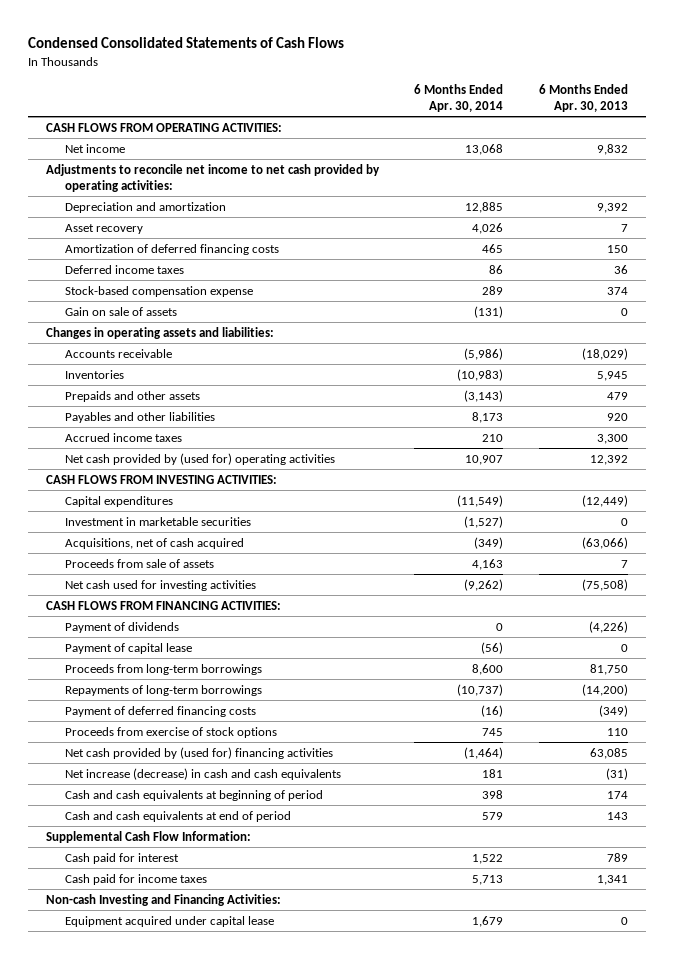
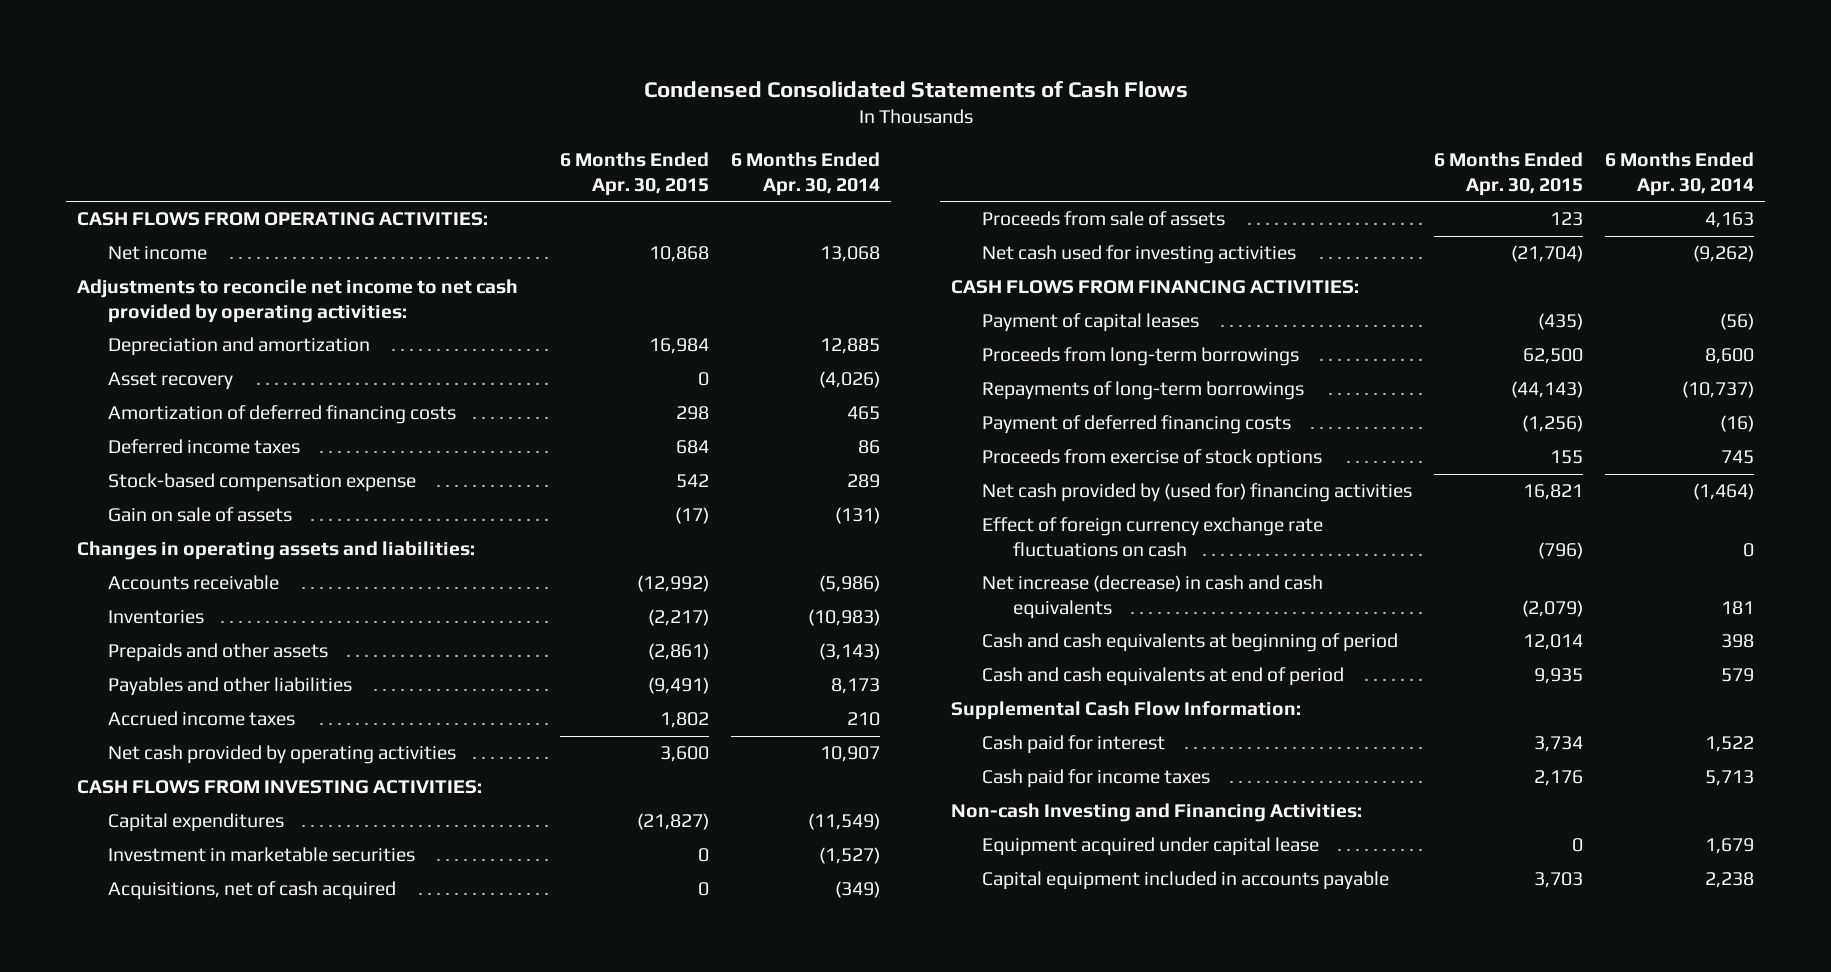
[539,83,629,113] 6 Months Ended Apr. 30, 2013 -> none
none -> [559,152,709,196] 6 Months Ended Apr. 30, 2015
[472,222,504,234] 4,026 -> [818,371,880,389] (4,026)
[65,452,336,465] Net cash provided by (used for) operating activities -> [107,745,456,765] Net cash provided by operating activities
[65,621,180,633] Payment of dividends -> none
[65,642,193,654] Payment of capital lease -> [982,313,1200,333] Payment of capital leases
none -> [982,517,1324,557] Effect of foreign currency exchange rate fluctuations on cash
none -> [982,871,1390,891] Capital equipment included in accounts payable

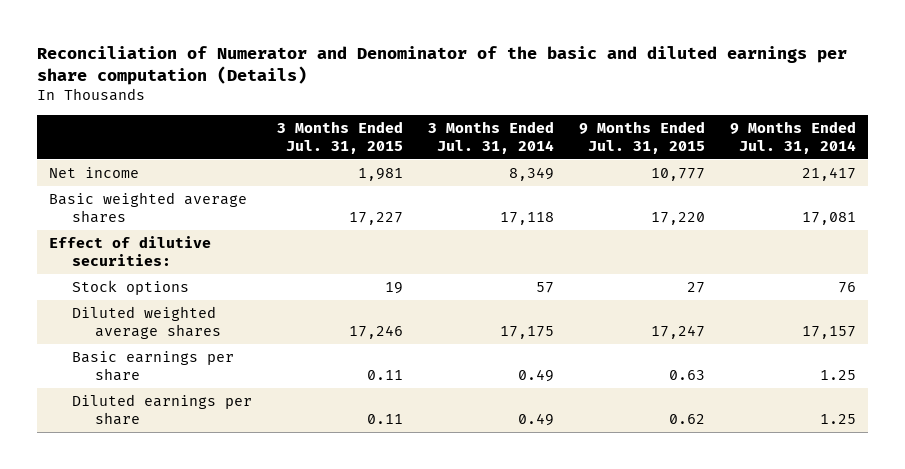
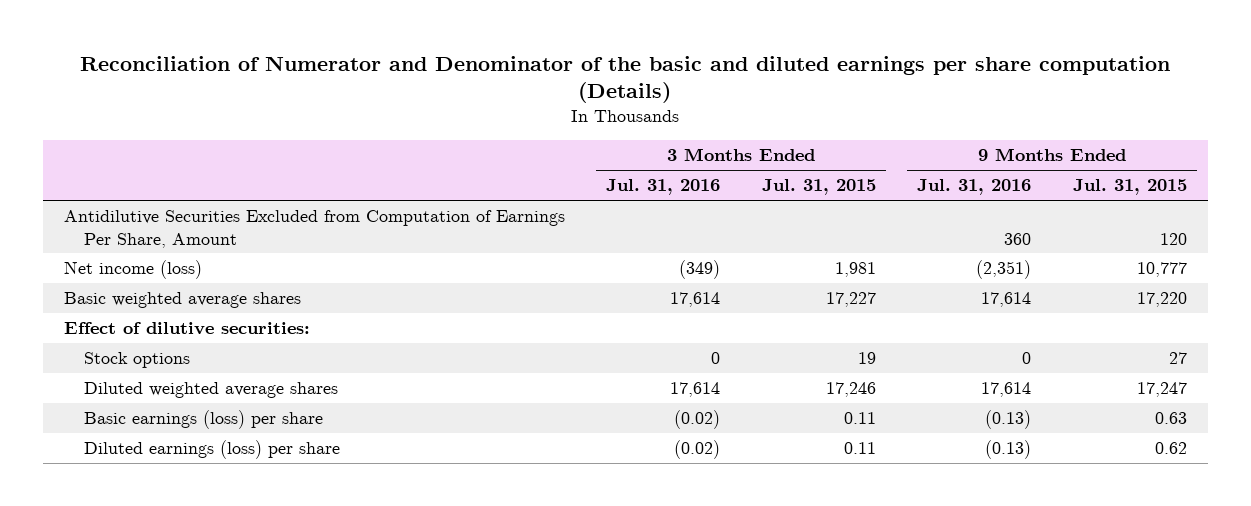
[427,120,554,154] 3 Months Ended Jul. 31, 2014 -> none
[729,120,856,154] 9 Months Ended Jul. 31, 2014 -> none
none -> [606,179,721,196] Jul. 31, 2016
none -> [917,179,1032,196] Jul. 31, 2016
none -> [63,210,565,248] Antidilutive Securities Excluded from Computation of Earnings Per Share, Amount
[49,166,140,178] Net income -> [63,260,202,280] Net income (loss)
[71,350,234,381] Basic earnings per share -> [84,410,324,430] Basic earnings (loss) per share
[71,393,252,425] Diluted earnings per share -> [84,440,341,460] Diluted earnings (loss) per share

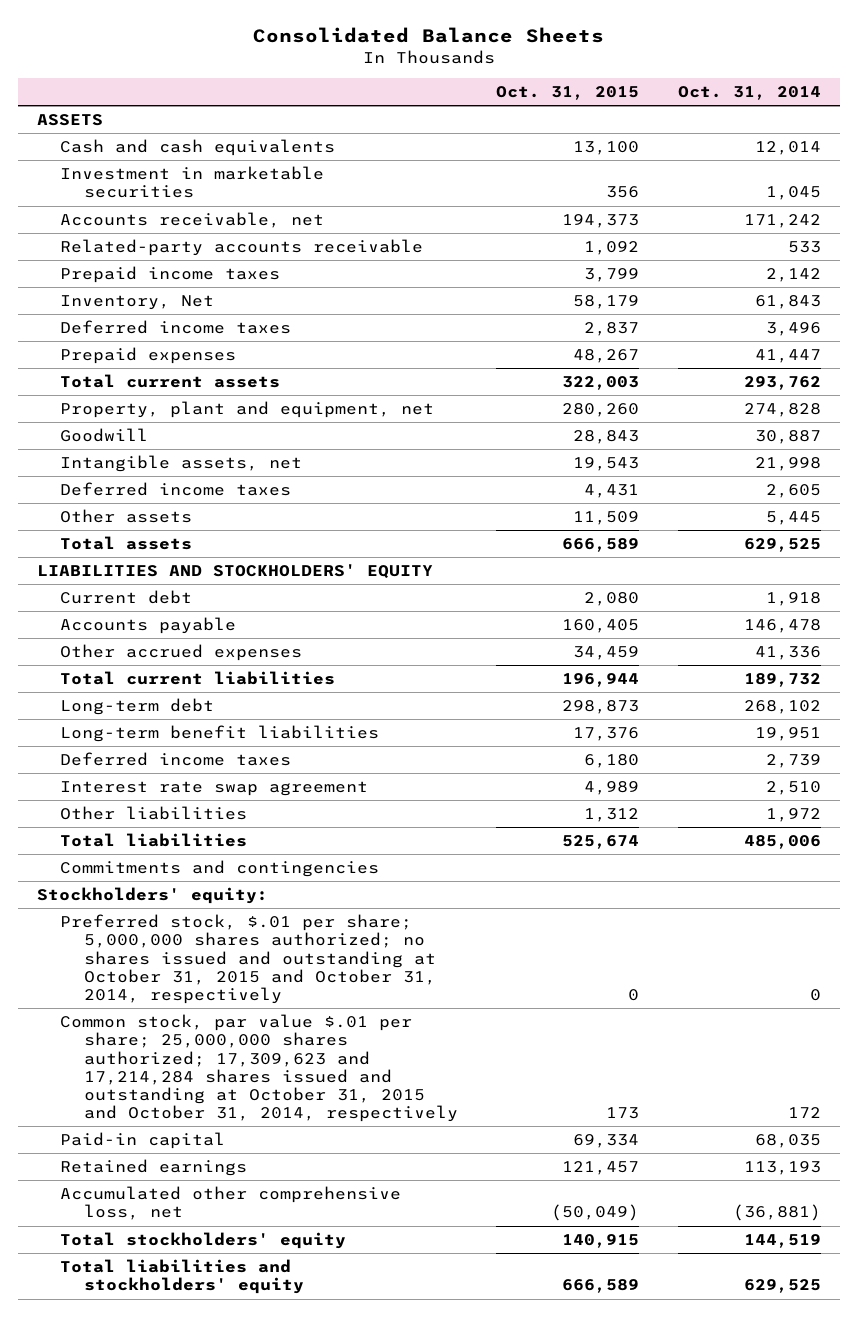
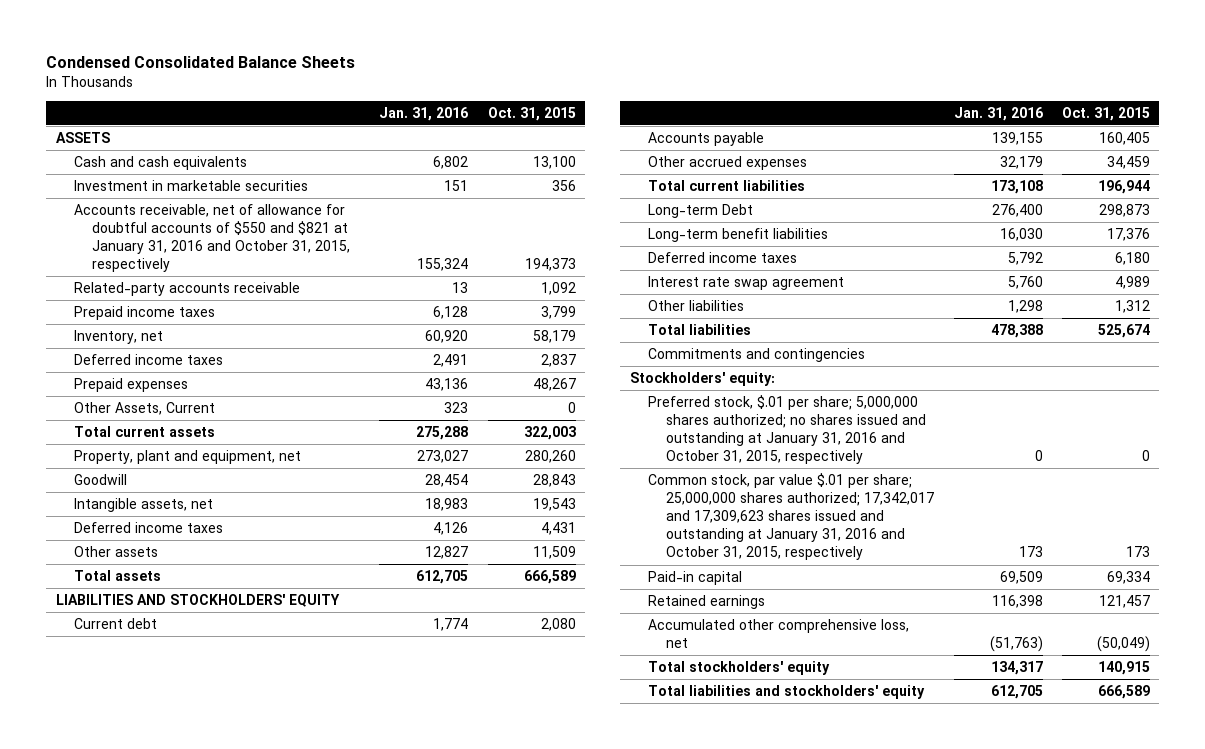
[252,26,604,43] Consolidated Balance Sheets -> [45,55,355,68] Condensed Consolidated Balance Sheets
[677,86,821,101] Oct. 31, 2014 -> none
none -> [379,106,469,121] Jan. 31, 2016
[60,212,325,229] Accounts receivable, net -> [73,204,351,273] Accounts receivable, net of allowance for doubtful accounts of $550 and $821 at January 31, 2016 and October 31, 2015, respectively
[60,295,215,311] Inventory, Net -> [73,330,163,345] Inventory, net
none -> [73,402,215,416] Other Assets, Current
[60,698,215,716] Long-term debt -> [648,204,754,219] Long-term Debt
[60,914,436,1004] Preferred stock, $.01 per share; 5,000,000 shares authorized; no shares issued and outstanding at October 31, 2015 and October 31, 2014, respectively -> [648,395,927,465] Preferred stock, $.01 per share; 5,000,000 shares authorized; no shares issued and outstanding at January 31, 2016 and October 31, 2015, respectively
[60,1014,458,1123] Common stock, par value $.01 per share; 25,000,000 shares authorized; 17,309,623 and 17,214,284 shares issued and outstanding at October 31, 2015 and October 31, 2014, respectively -> [648,473,935,561] Common stock, par value $.01 per share; 25,000,000 shares authorized; 17,342,017 and 17,309,623 shares issued and outstanding at January 31, 2016 and October 31, 2015, respectively

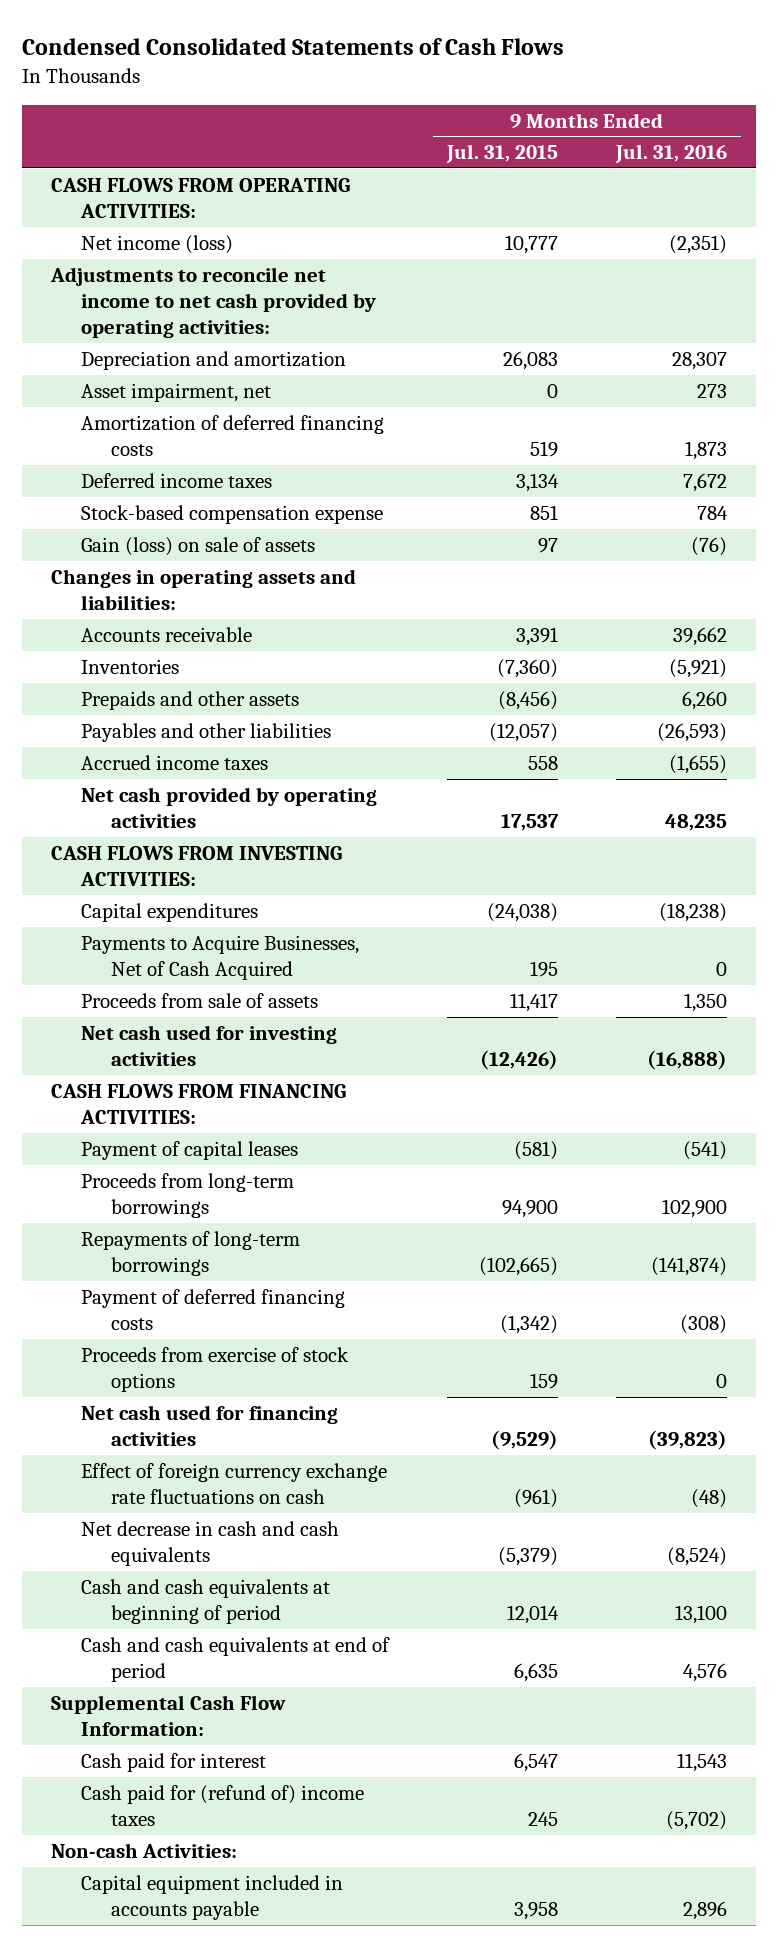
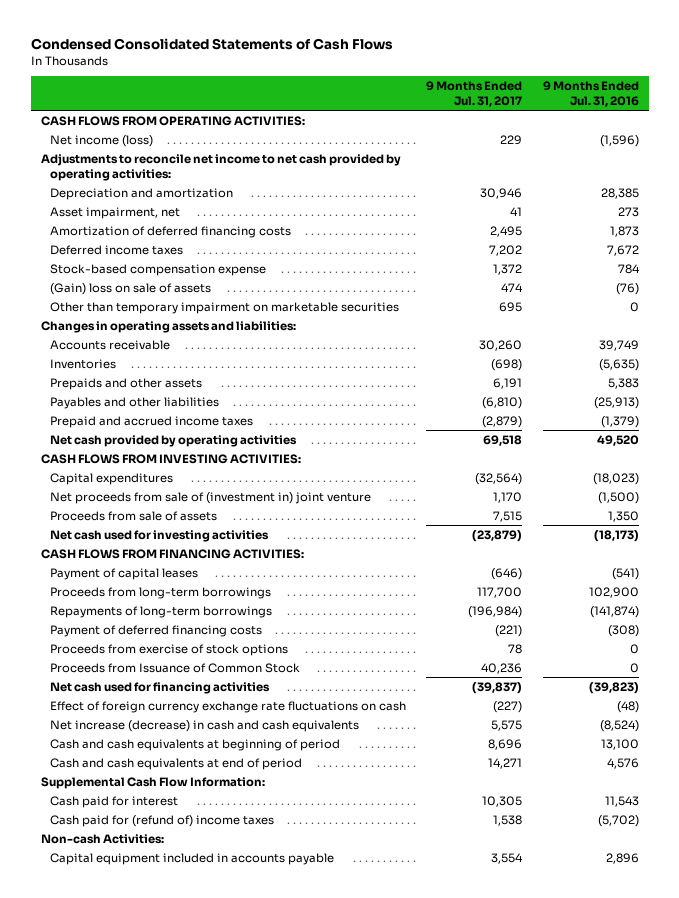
[445,144,558,164] Jul. 31, 2015 -> none
none -> [426,81,523,108] 9 Months Ended Jul. 31, 2017
[668,234,727,254] (2,351) -> [599,134,639,147] (1,596)
[671,351,727,370] 28,307 -> [600,187,639,199] 28,385
[81,536,316,556] Gain (loss) on sale of assets -> [49,282,211,295] (Gain) loss on sale of assets
none -> [49,301,399,314] Other than temporary impairment on marketable securities
[672,626,727,646] 39,662 -> [598,339,639,351] 39,749
[668,658,727,678] (5,921) -> [598,358,639,371] (5,635)
[681,690,727,710] 6,260 -> [607,377,639,389] 5,383
[656,722,727,742] (26,593) -> [593,396,639,409] (25,913)
[81,754,269,770] Accrued income taxes -> [49,415,253,428] Prepaid and accrued income taxes
[668,754,727,774] (1,655) -> [600,415,639,428] (1,379)
[664,813,727,831] 48,235 -> [596,434,639,446] 49,520
[81,934,360,980] Payments to Acquire Businesses, Net of Cash Acquired -> none
[658,902,727,922] (18,238) -> [592,472,639,485] (18,023)
none -> [49,491,371,504] Net proceeds from sale of (investment in) joint venture
[646,1049,727,1070] (16,888) -> [593,529,639,542] (18,173)
none -> [49,662,300,673] Proceeds from Issuance of Common Stock
[81,1520,340,1566] Net decrease in cash and cash equivalents -> [49,719,359,732] Net increase (decrease) in cash and cash equivalents

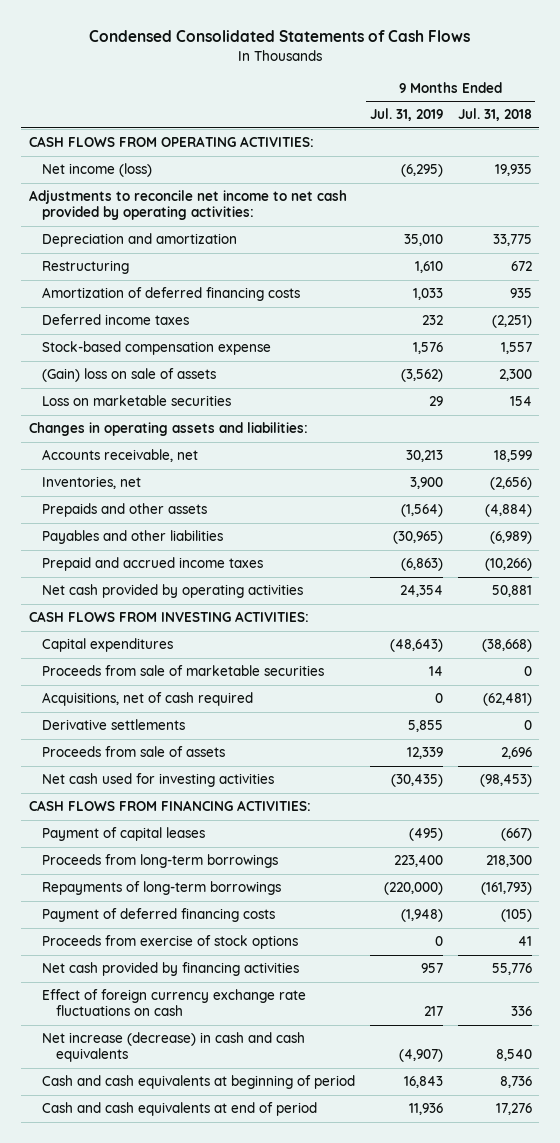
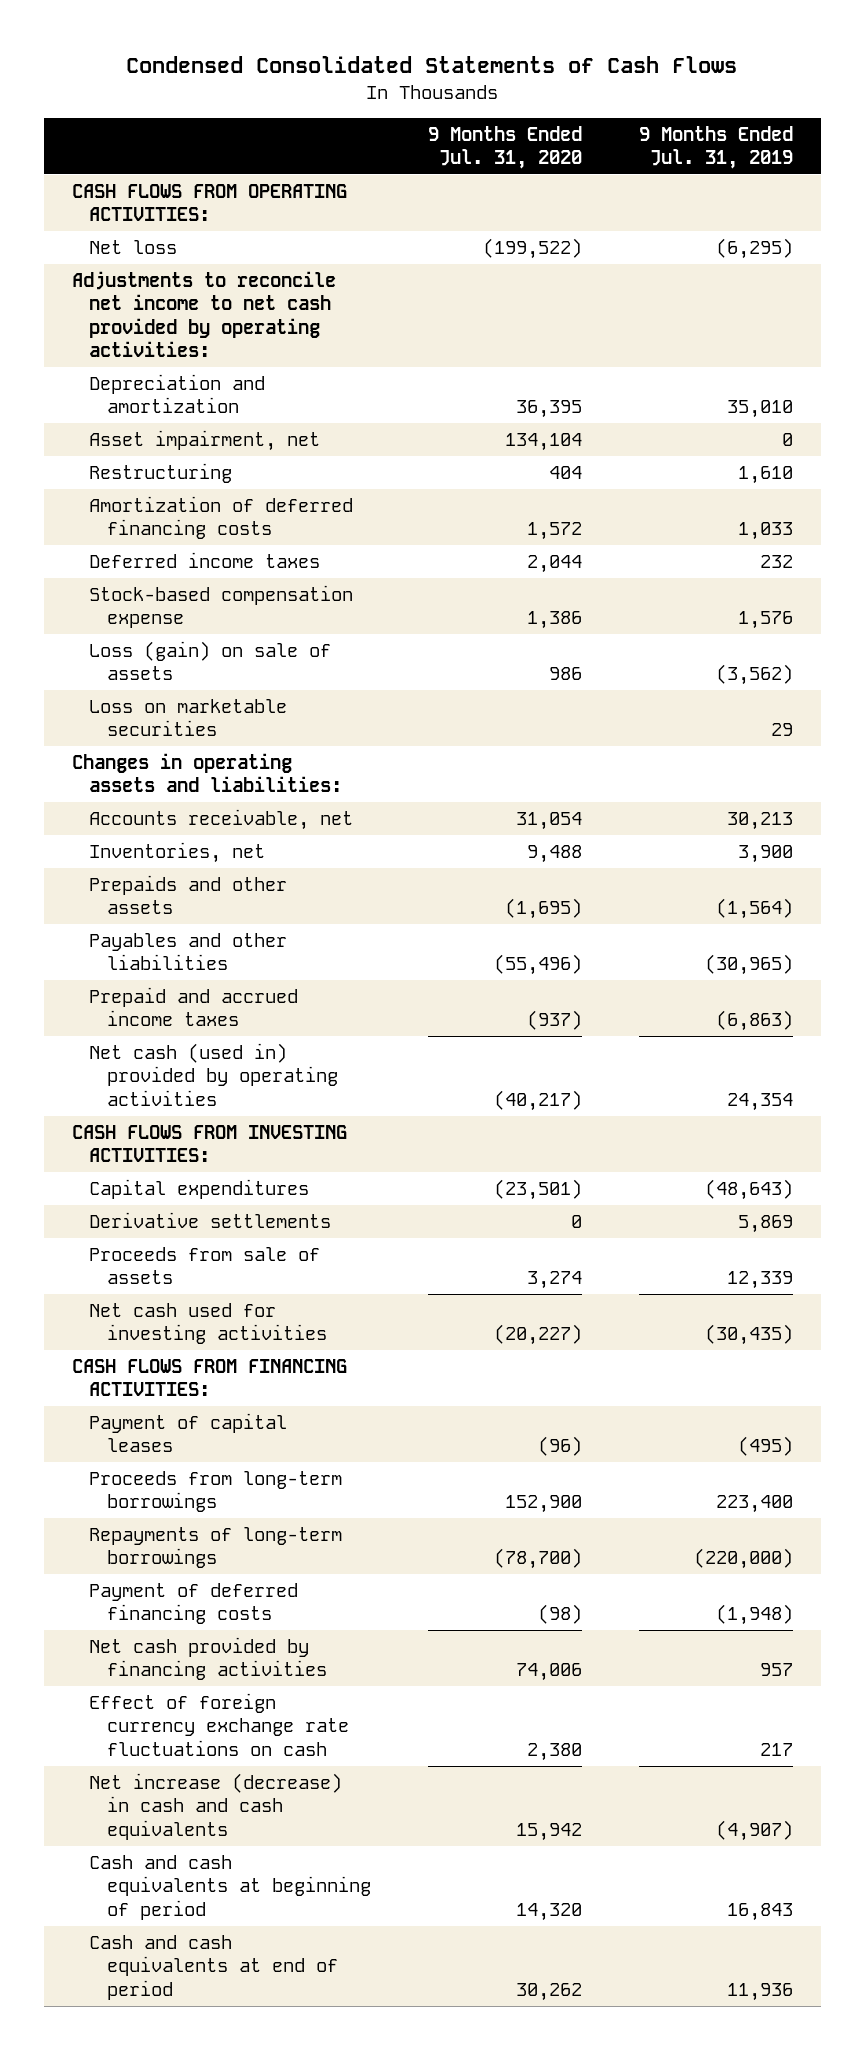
[457,108,532,122] Jul. 31, 2018 -> none
none -> [427,125,582,170] 9 Months Ended Jul. 31, 2020
[42,163,153,178] Net income (loss) -> [89,239,178,254] Net loss
none -> [89,429,321,451] Asset impairment, net
[42,368,217,383] (Gain) loss on sale of assets -> [89,640,332,681] Loss (gain) on sale of assets
[42,584,304,599] Net cash provided by operating activities -> [89,1042,338,1106] Net cash (used in) provided by operating activities
[42,665,325,677] Proceeds from sale of marketable securities -> none
[42,692,254,707] Acquisitions, net of cash required -> none
[407,720,443,733] 5,855 -> [737,1214,793,1233] 5,869
[42,935,299,950] Proceeds from exercise of stock options -> none

